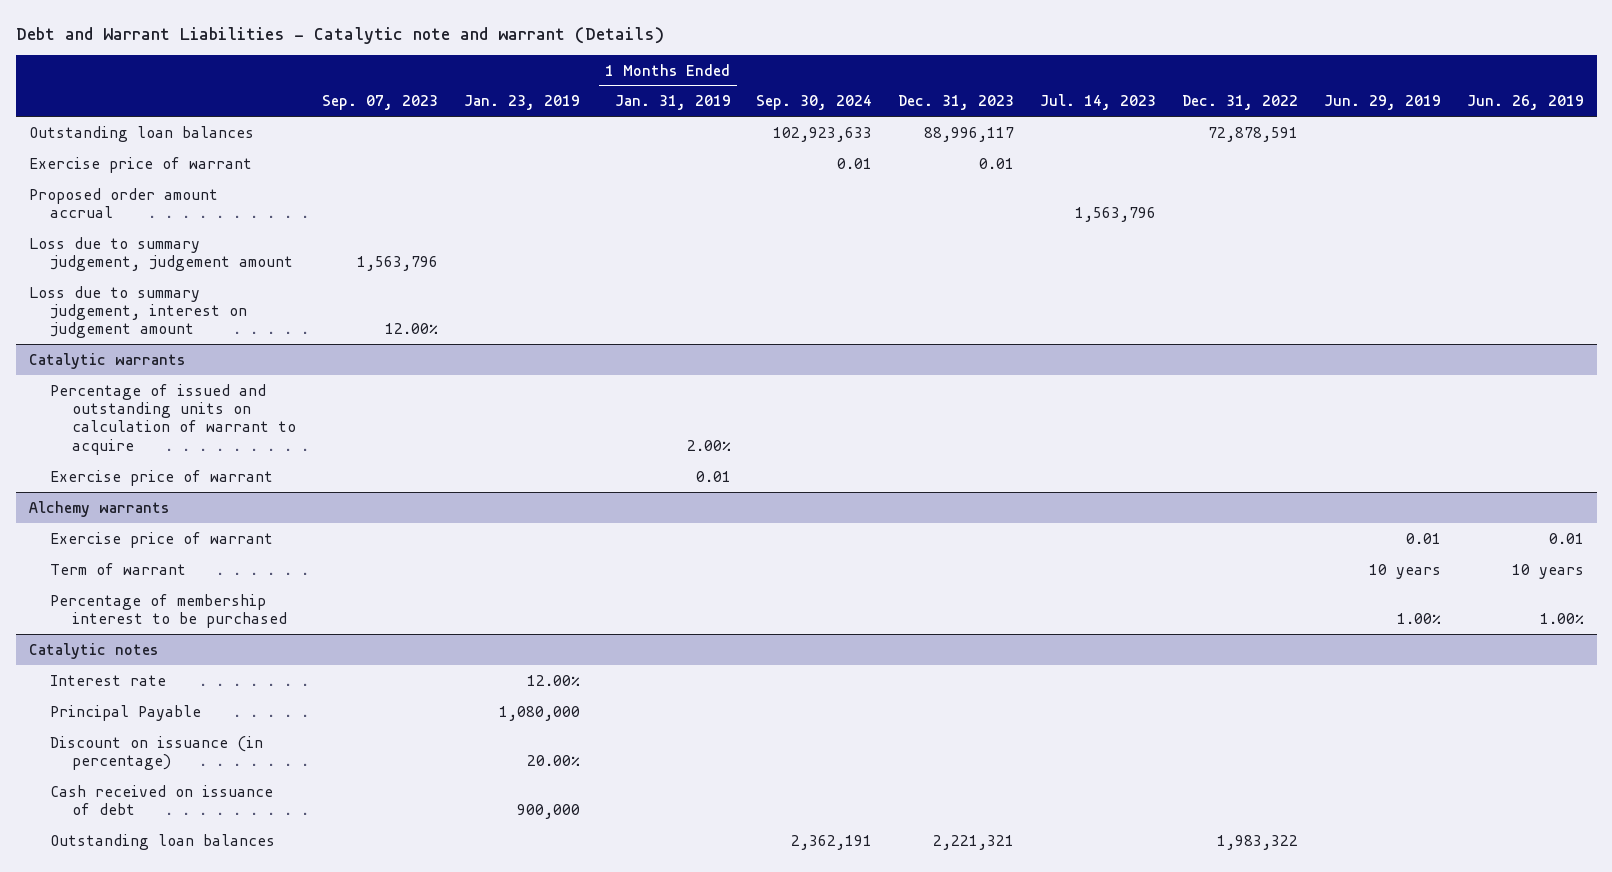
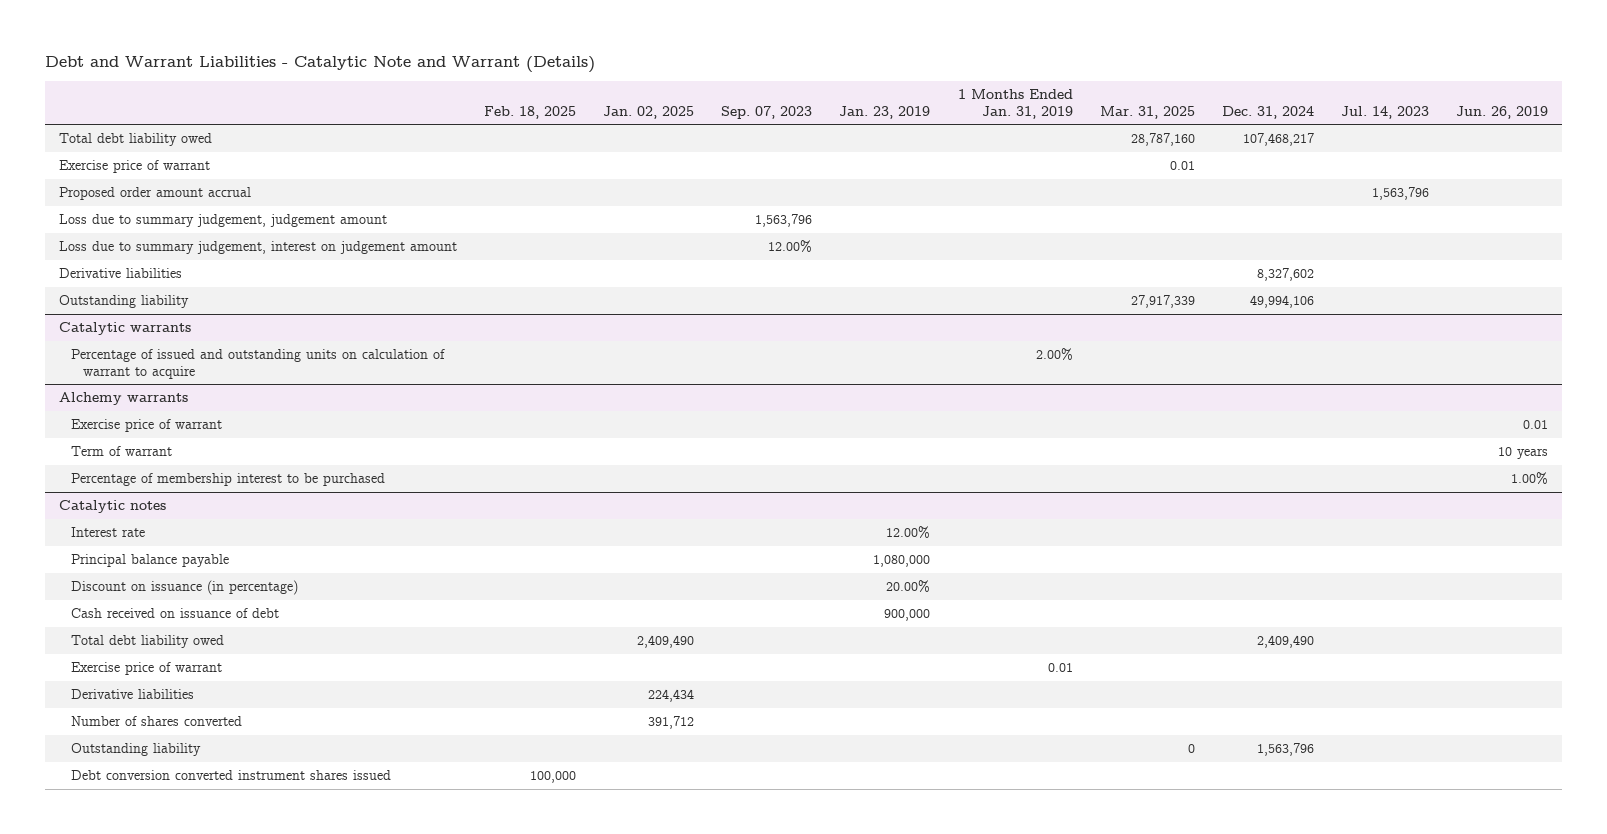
[15,26,664,44] Debt and Warrant Liabilities - Catalytic note and warrant (Details) -> [44,55,595,73] Debt and Warrant Liabilities - Catalytic Note and Warrant (Details)
[756,95,873,111] Sep. 30, 2024 -> none
[898,95,1015,111] Dec. 31, 2023 -> none
[1182,95,1299,111] Dec. 31, 2022 -> none
[1323,95,1441,111] Jun. 29, 2019 -> none
none -> [483,105,576,119] Feb. 18, 2025
none -> [602,105,694,119] Jan. 02, 2025
none -> [1099,105,1195,119] Mar. 31, 2025
none -> [1222,105,1315,119] Dec. 31, 2024
[28,125,254,142] Outstanding loan balances -> [58,133,212,147] Total debt liability owed
none -> [58,268,182,279] Derivative liabilities
none -> [58,295,189,309] Outstanding liability
[50,469,274,486] Exercise price of warrant -> none
[50,704,202,721] Principal Payable -> [70,554,229,568] Principal balance payable
[50,833,276,850] Outstanding loan balances -> [70,635,224,649] Total debt liability owed
none -> [70,662,222,676] Exercise price of warrant
none -> [70,689,194,700] Derivative liabilities
none -> [70,716,242,727] Number of shares converted
none -> [70,743,201,757] Outstanding liability
none -> [70,770,391,781] Debt conversion converted instrument shares issued

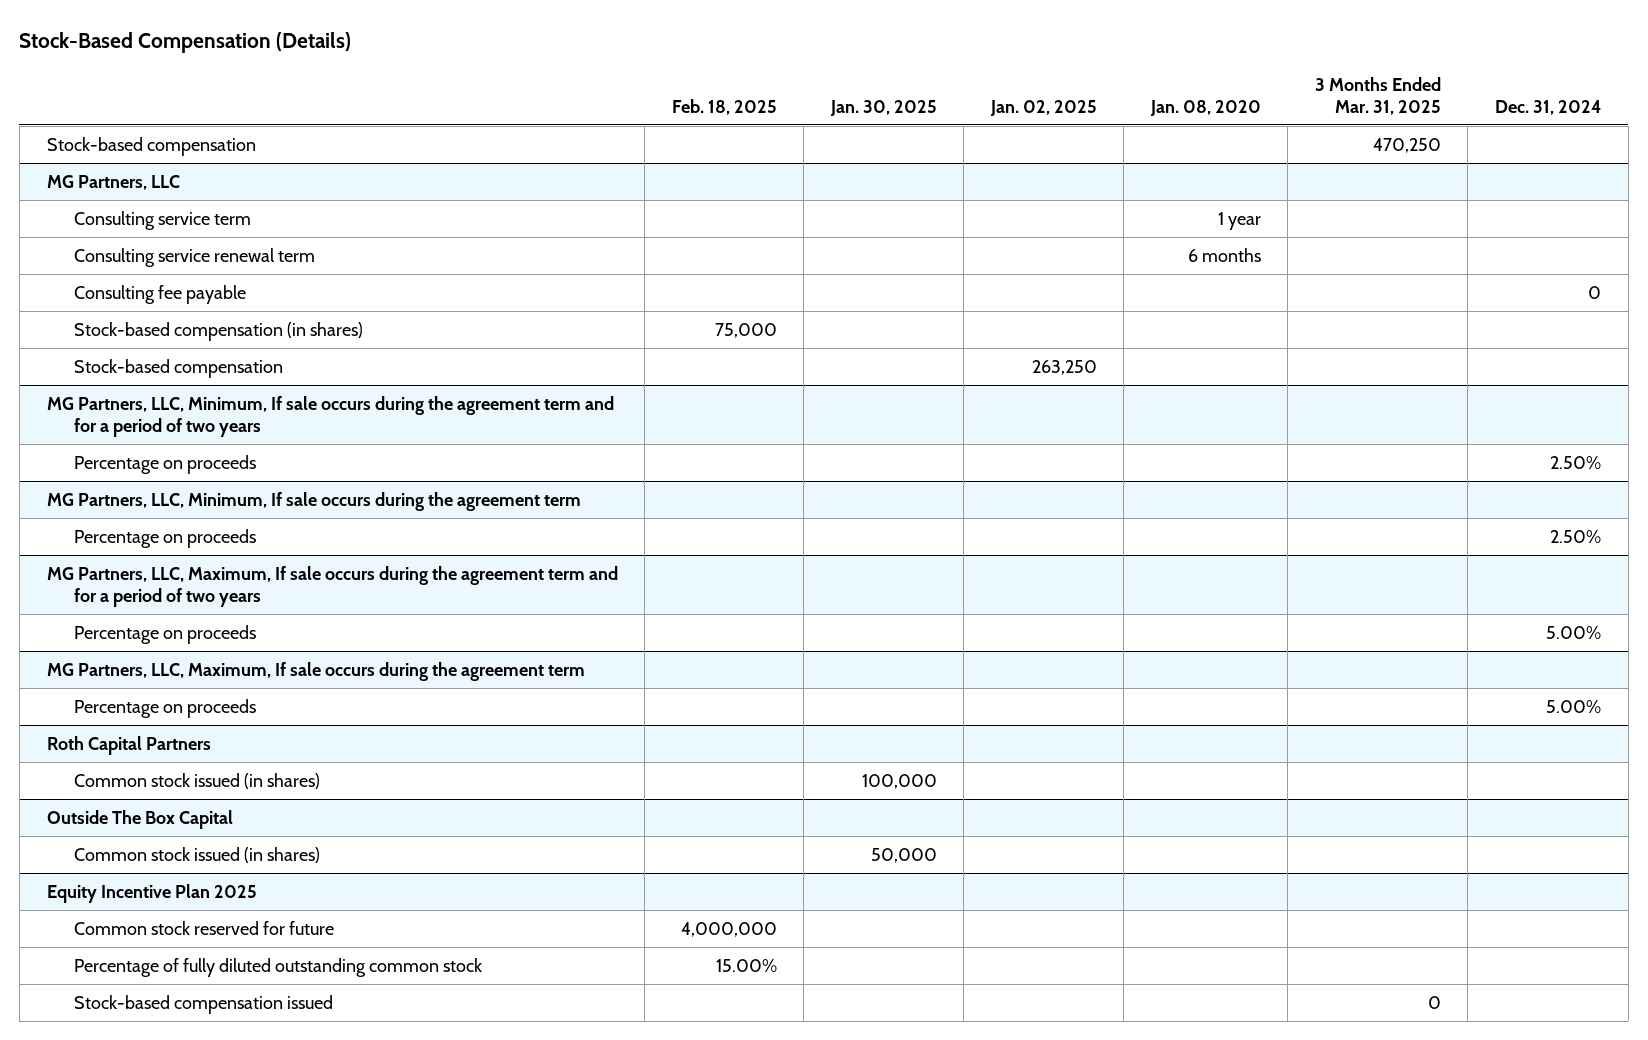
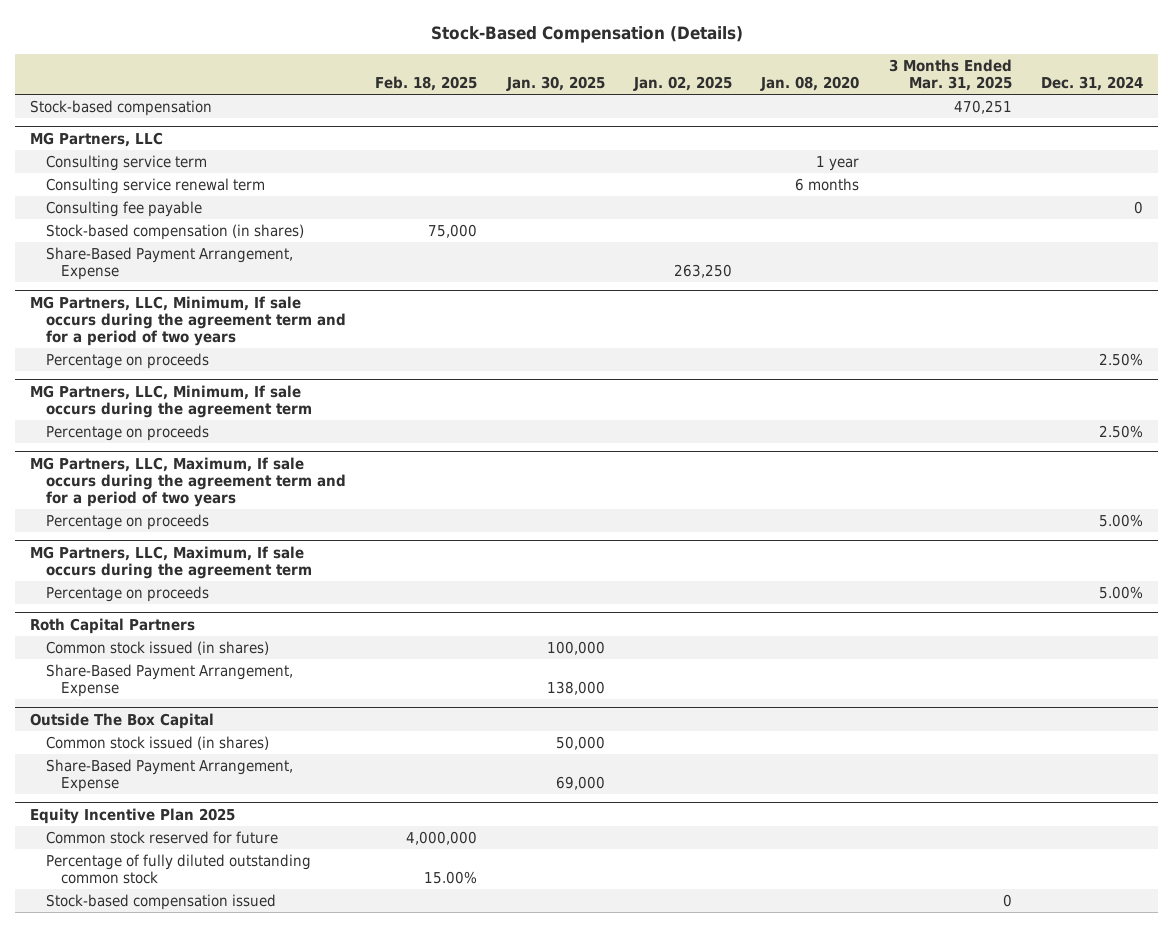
[1372,137,1441,153] 470,250 -> [953,100,1012,115] 470,251
[73,358,283,378] Stock-based compensation -> [45,247,293,281] Share-Based Payment Arrangement, Expense
none -> [45,664,293,698] Share-Based Payment Arrangement, Expense
none -> [45,759,293,793] Share-Based Payment Arrangement, Expense

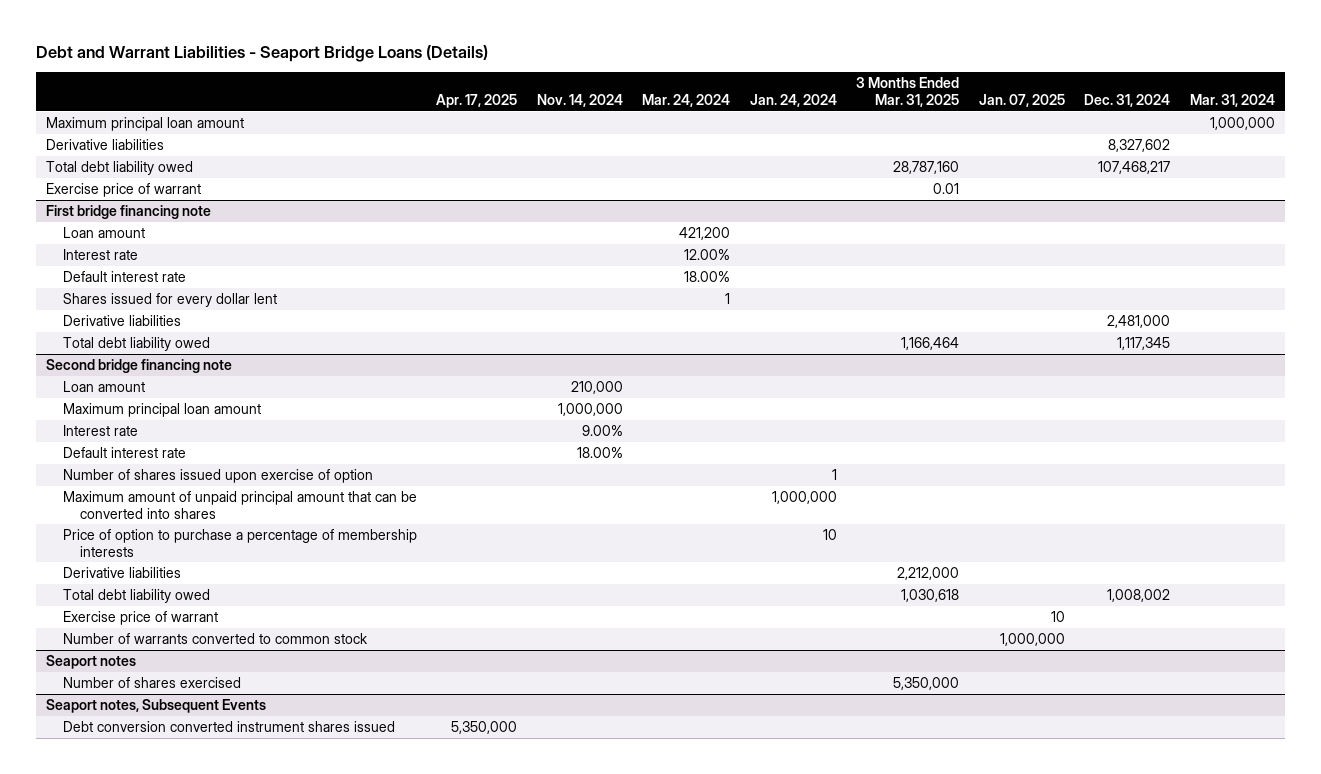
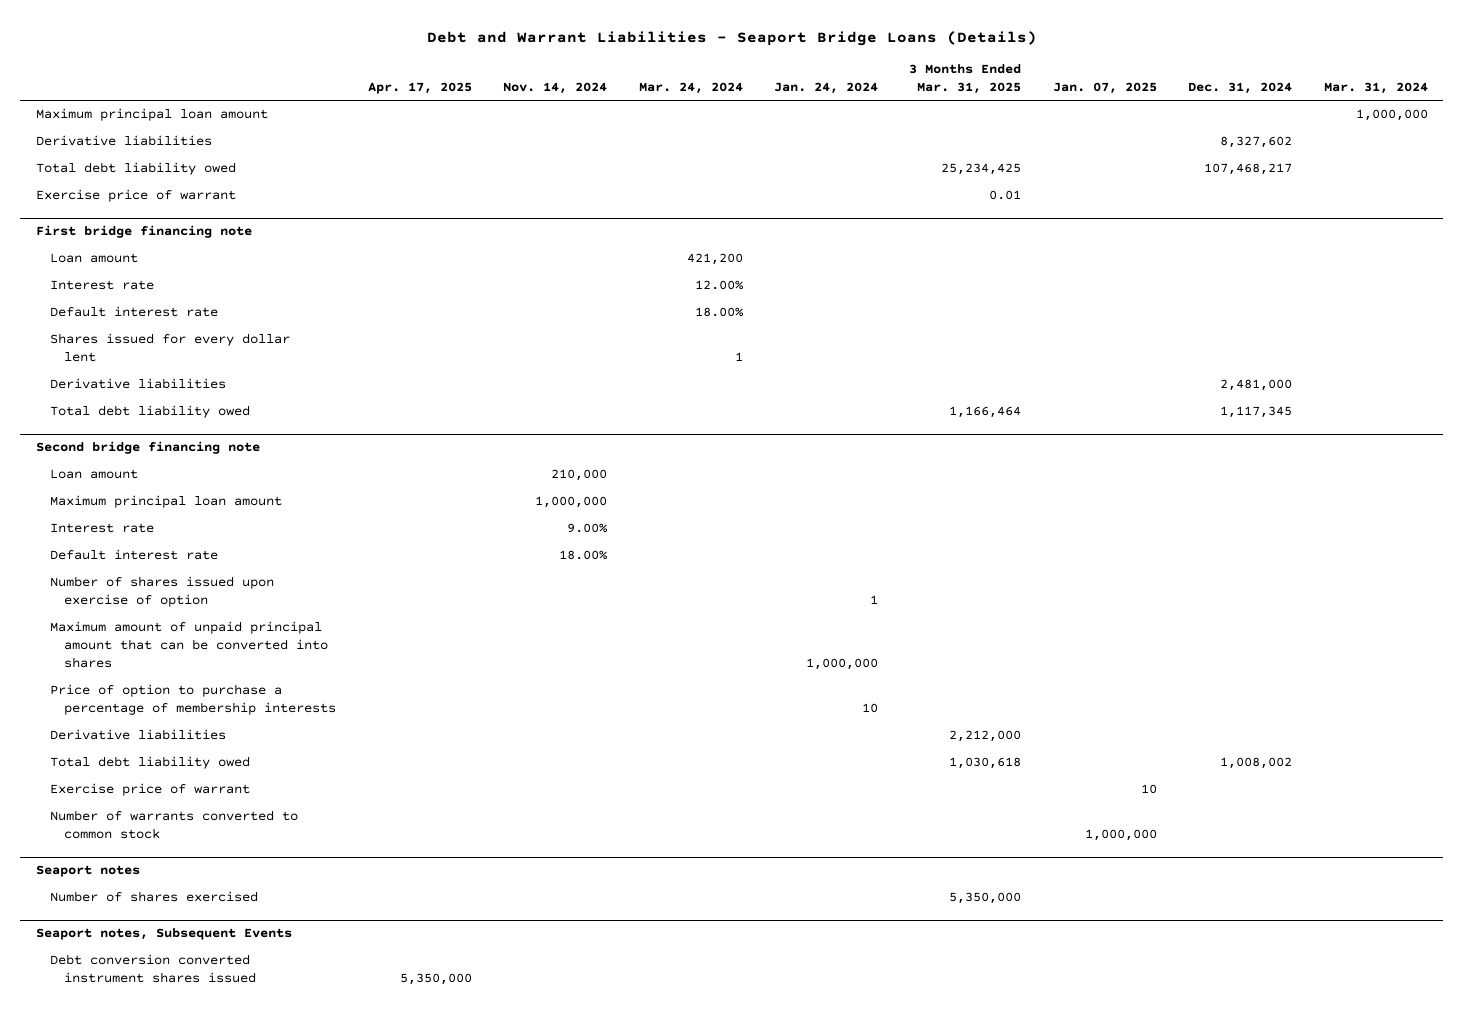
[893,161,960,175] 28,787,160 -> [941,163,1022,176] 25,234,425

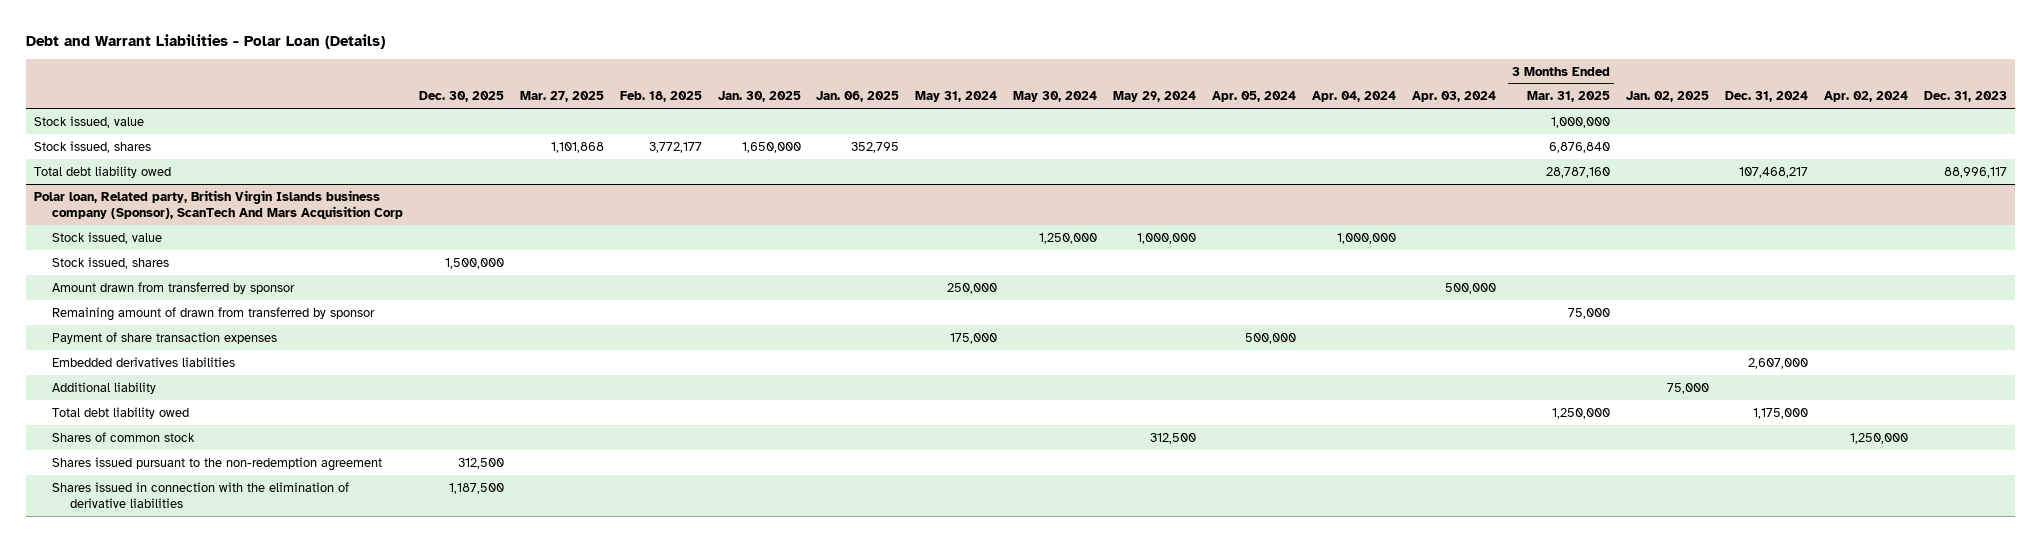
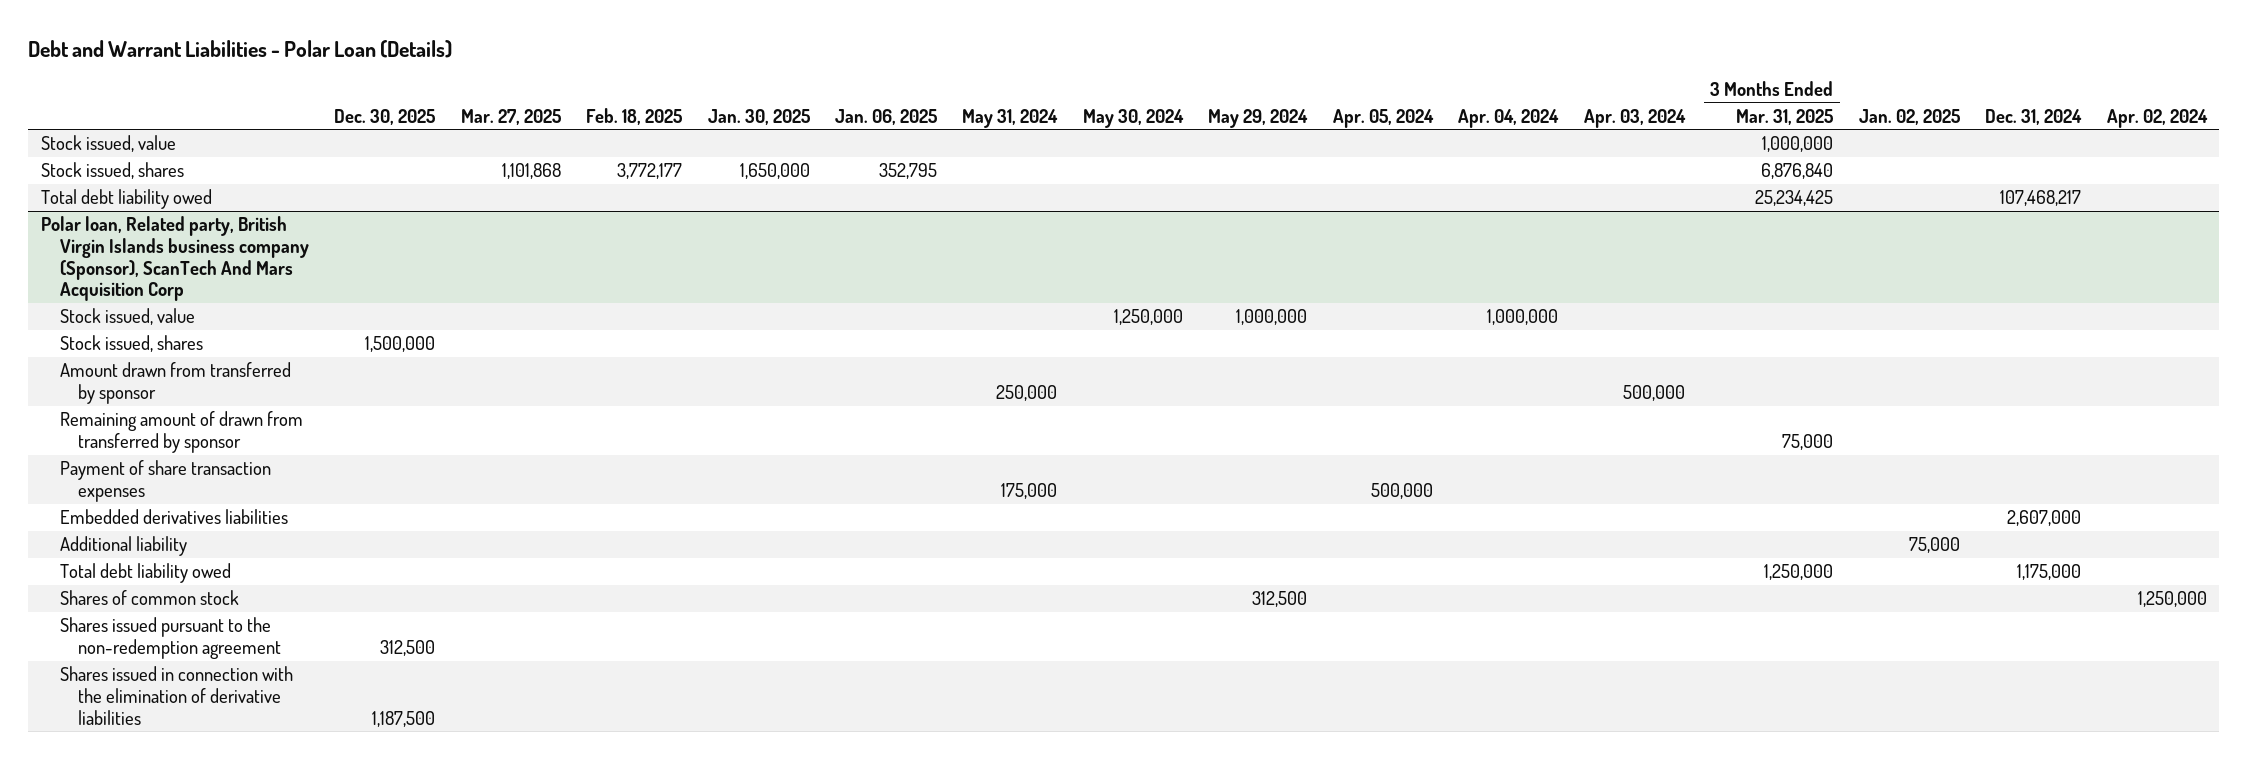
[1923,91,2007,103] Dec. 31, 2023 -> none
[1545,166,1610,178] 28,787,160 -> [1755,190,1834,207] 25,234,425

